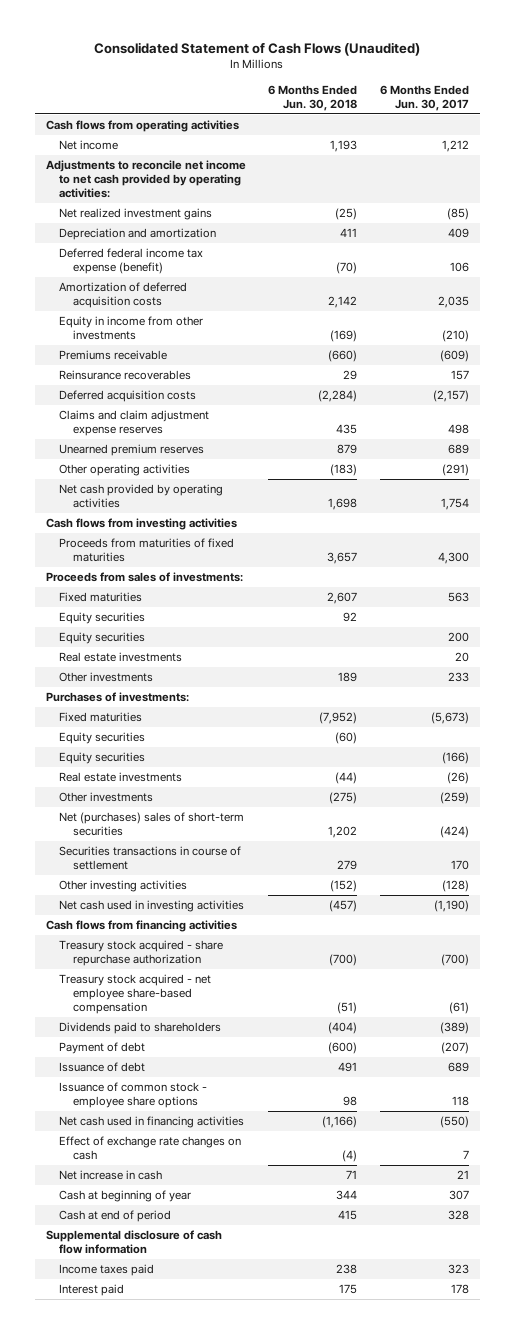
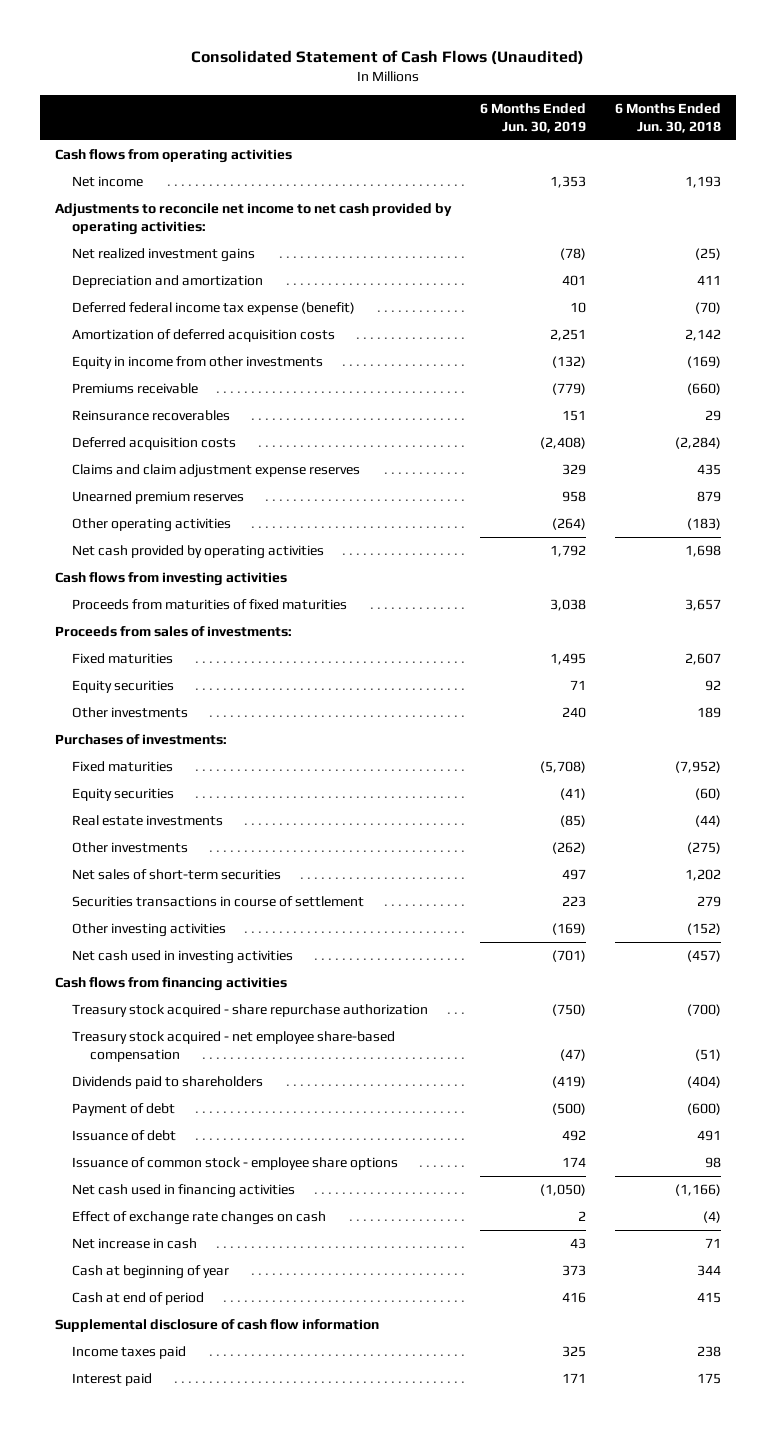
[379,84,469,111] 6 Months Ended Jun. 30, 2017 -> none
none -> [479,103,586,133] 6 Months Ended Jun. 30, 2019
[59,632,146,645] Equity securities -> none
[59,652,183,663] Real estate investments -> none
[59,752,146,765] Equity securities -> none
[59,812,245,836] Net (purchases) sales of short-term securities -> [72,869,282,881] Net sales of short-term securities

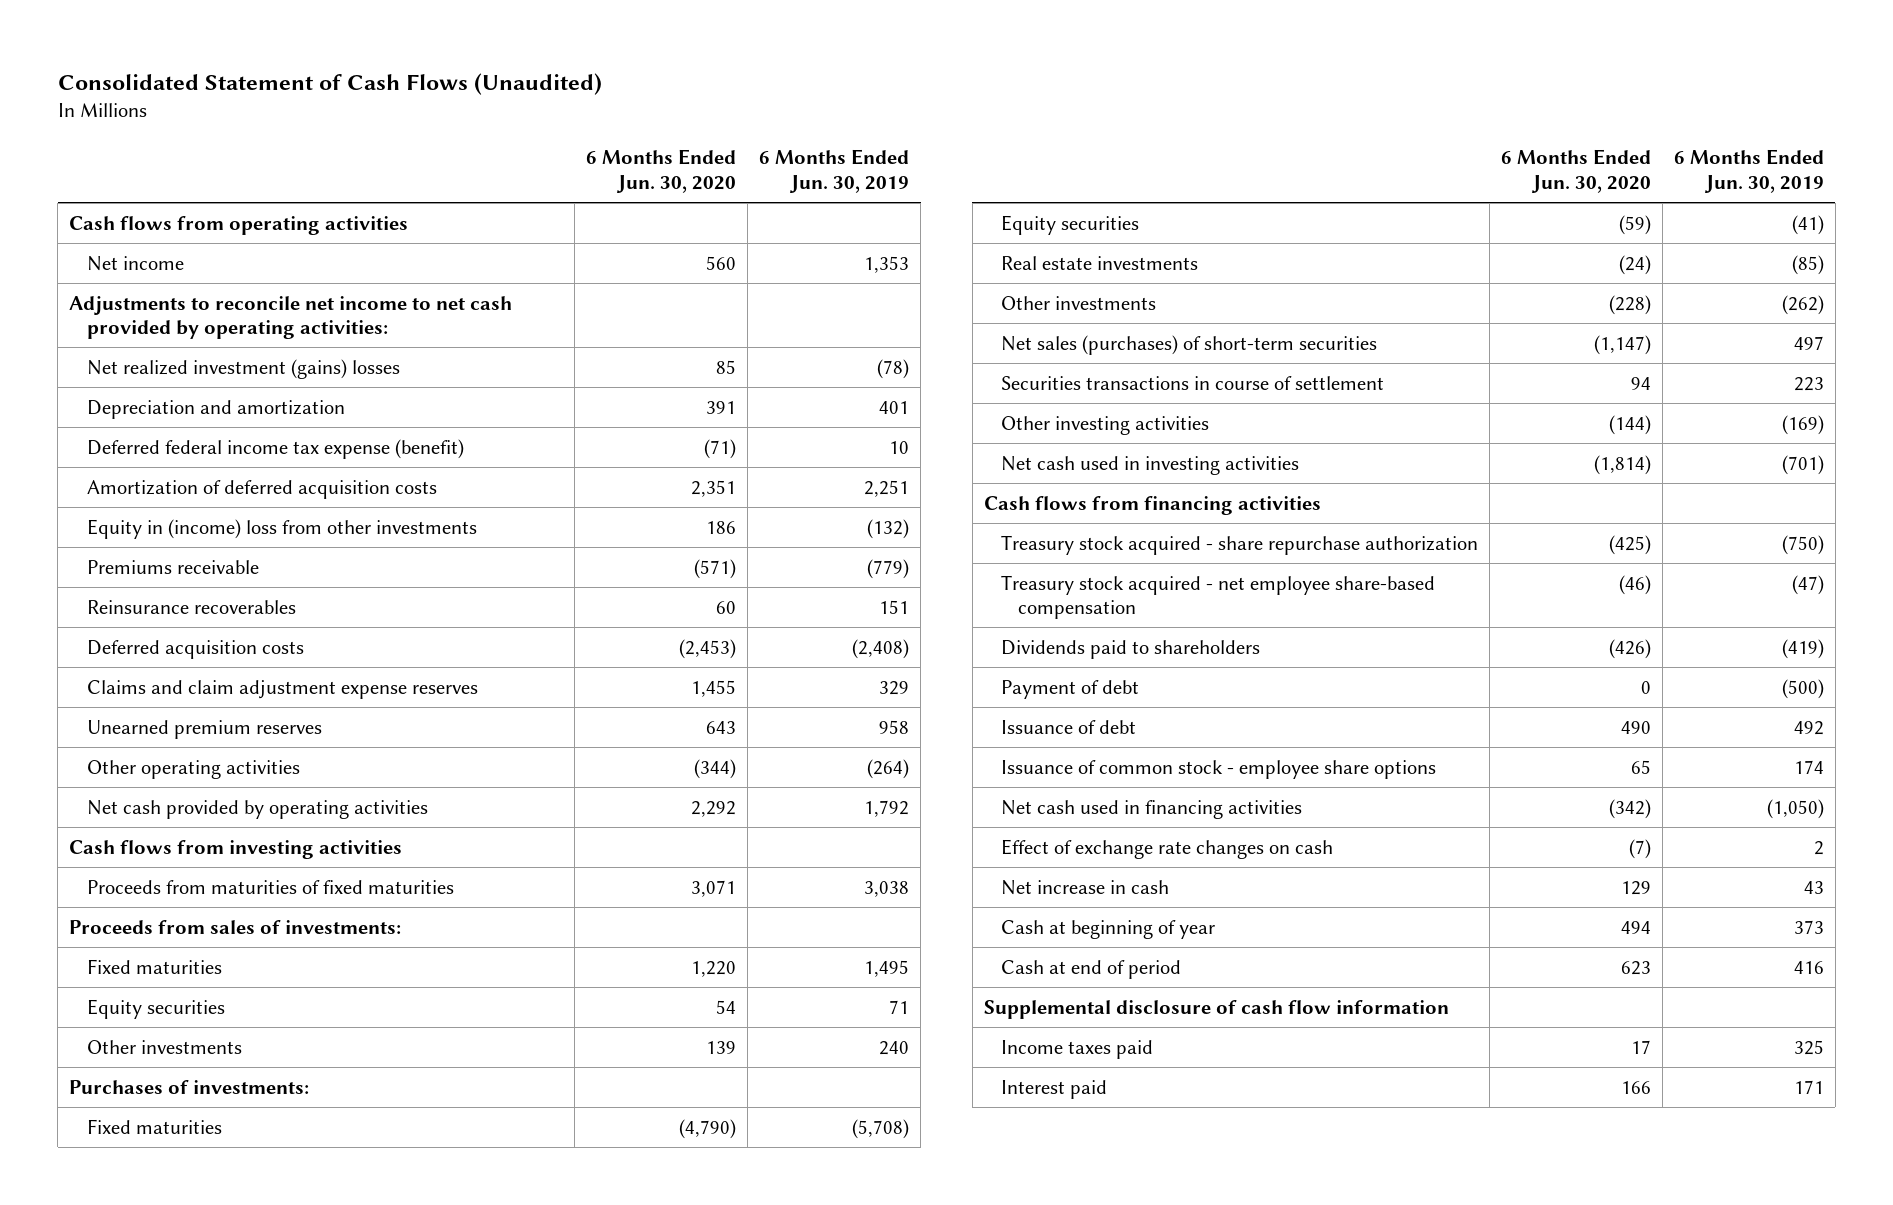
[614,103,721,133] 6 Months Ended Jun. 30, 2018 -> none
none -> [586,149,737,193] 6 Months Ended Jun. 30, 2020
[72,248,256,263] Net realized investment gains -> [86,358,400,379] Net realized investment (gains) losses
[72,356,324,370] Equity in income from other investments -> [86,518,477,539] Equity in (income) loss from other investments
[72,869,282,881] Net sales of short-term securities -> [1000,334,1377,355] Net sales (purchases) of short-term securities

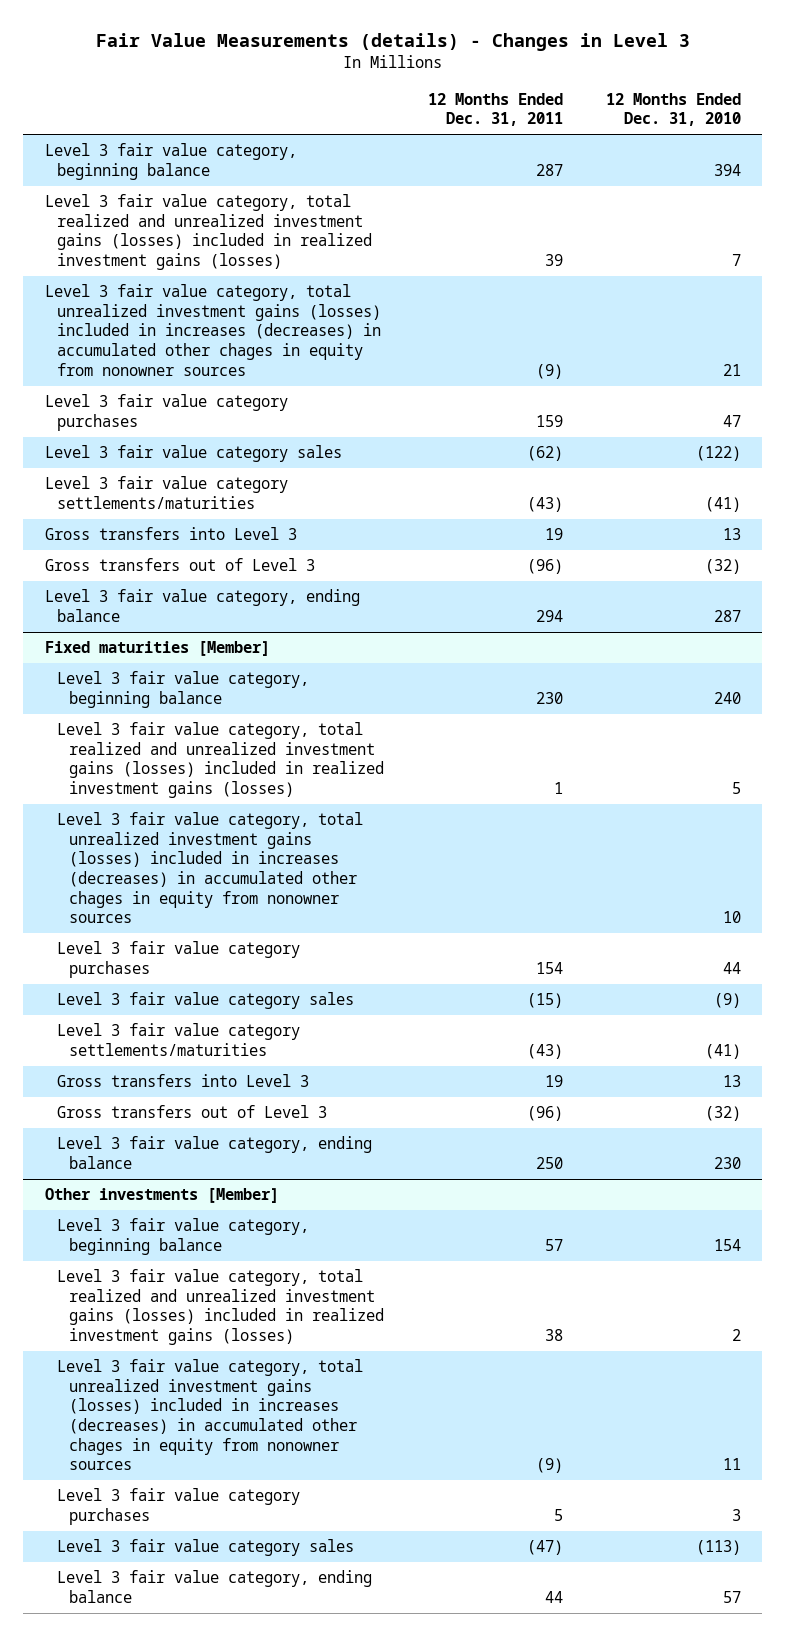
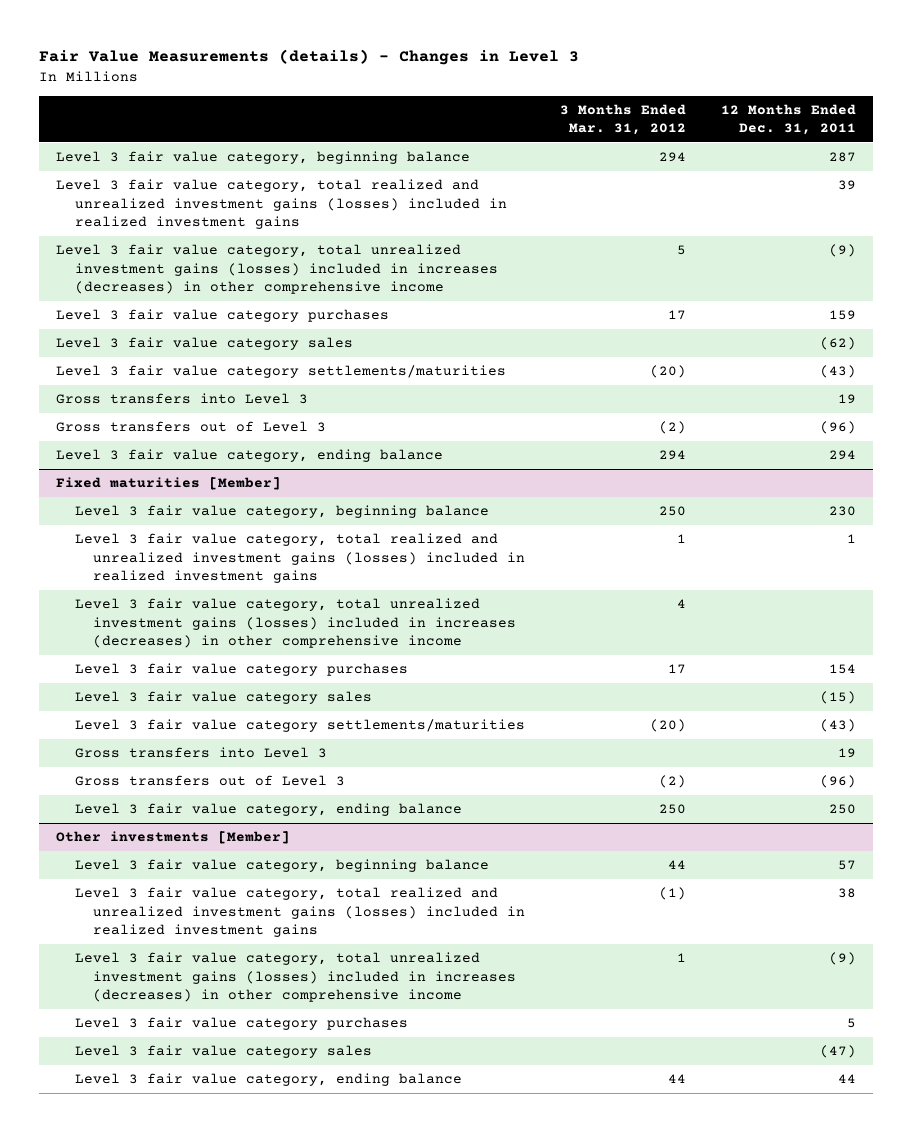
[605,92,741,127] 12 Months Ended Dec. 31, 2010 -> none
none -> [559,103,686,136] 3 Months Ended Mar. 31, 2012
[44,194,372,270] Level 3 fair value category, total realized and unrealized investment gains (losses) included in realized investment gains (losses) -> [56,179,507,230] Level 3 fair value category, total realized and unrealized investment gains (losses) included in realized investment gains
[44,284,381,376] Level 3 fair value category, total unrealized investment gains (losses) included in increases (decreases) in accumulated other chages in equity from nonowner sources -> [56,244,498,295] Level 3 fair value category, total unrealized investment gains (losses) included in increases (decreases) in other comprehensive income
[56,722,385,798] Level 3 fair value category, total realized and unrealized investment gains (losses) included in realized investment gains (losses) -> [74,533,526,584] Level 3 fair value category, total realized and unrealized investment gains (losses) included in realized investment gains
[56,812,363,924] Level 3 fair value category, total unrealized investment gains (losses) included in increases (decreases) in accumulated other chages in equity from nonowner sources -> [74,598,517,649] Level 3 fair value category, total unrealized investment gains (losses) included in increases (decreases) in other comprehensive income
[56,1269,385,1345] Level 3 fair value category, total realized and unrealized investment gains (losses) included in realized investment gains (losses) -> [74,887,526,938] Level 3 fair value category, total realized and unrealized investment gains (losses) included in realized investment gains
[56,1359,363,1471] Level 3 fair value category, total unrealized investment gains (losses) included in increases (decreases) in accumulated other chages in equity from nonowner sources -> [74,952,517,1003] Level 3 fair value category, total unrealized investment gains (losses) included in increases (decreases) in other comprehensive income

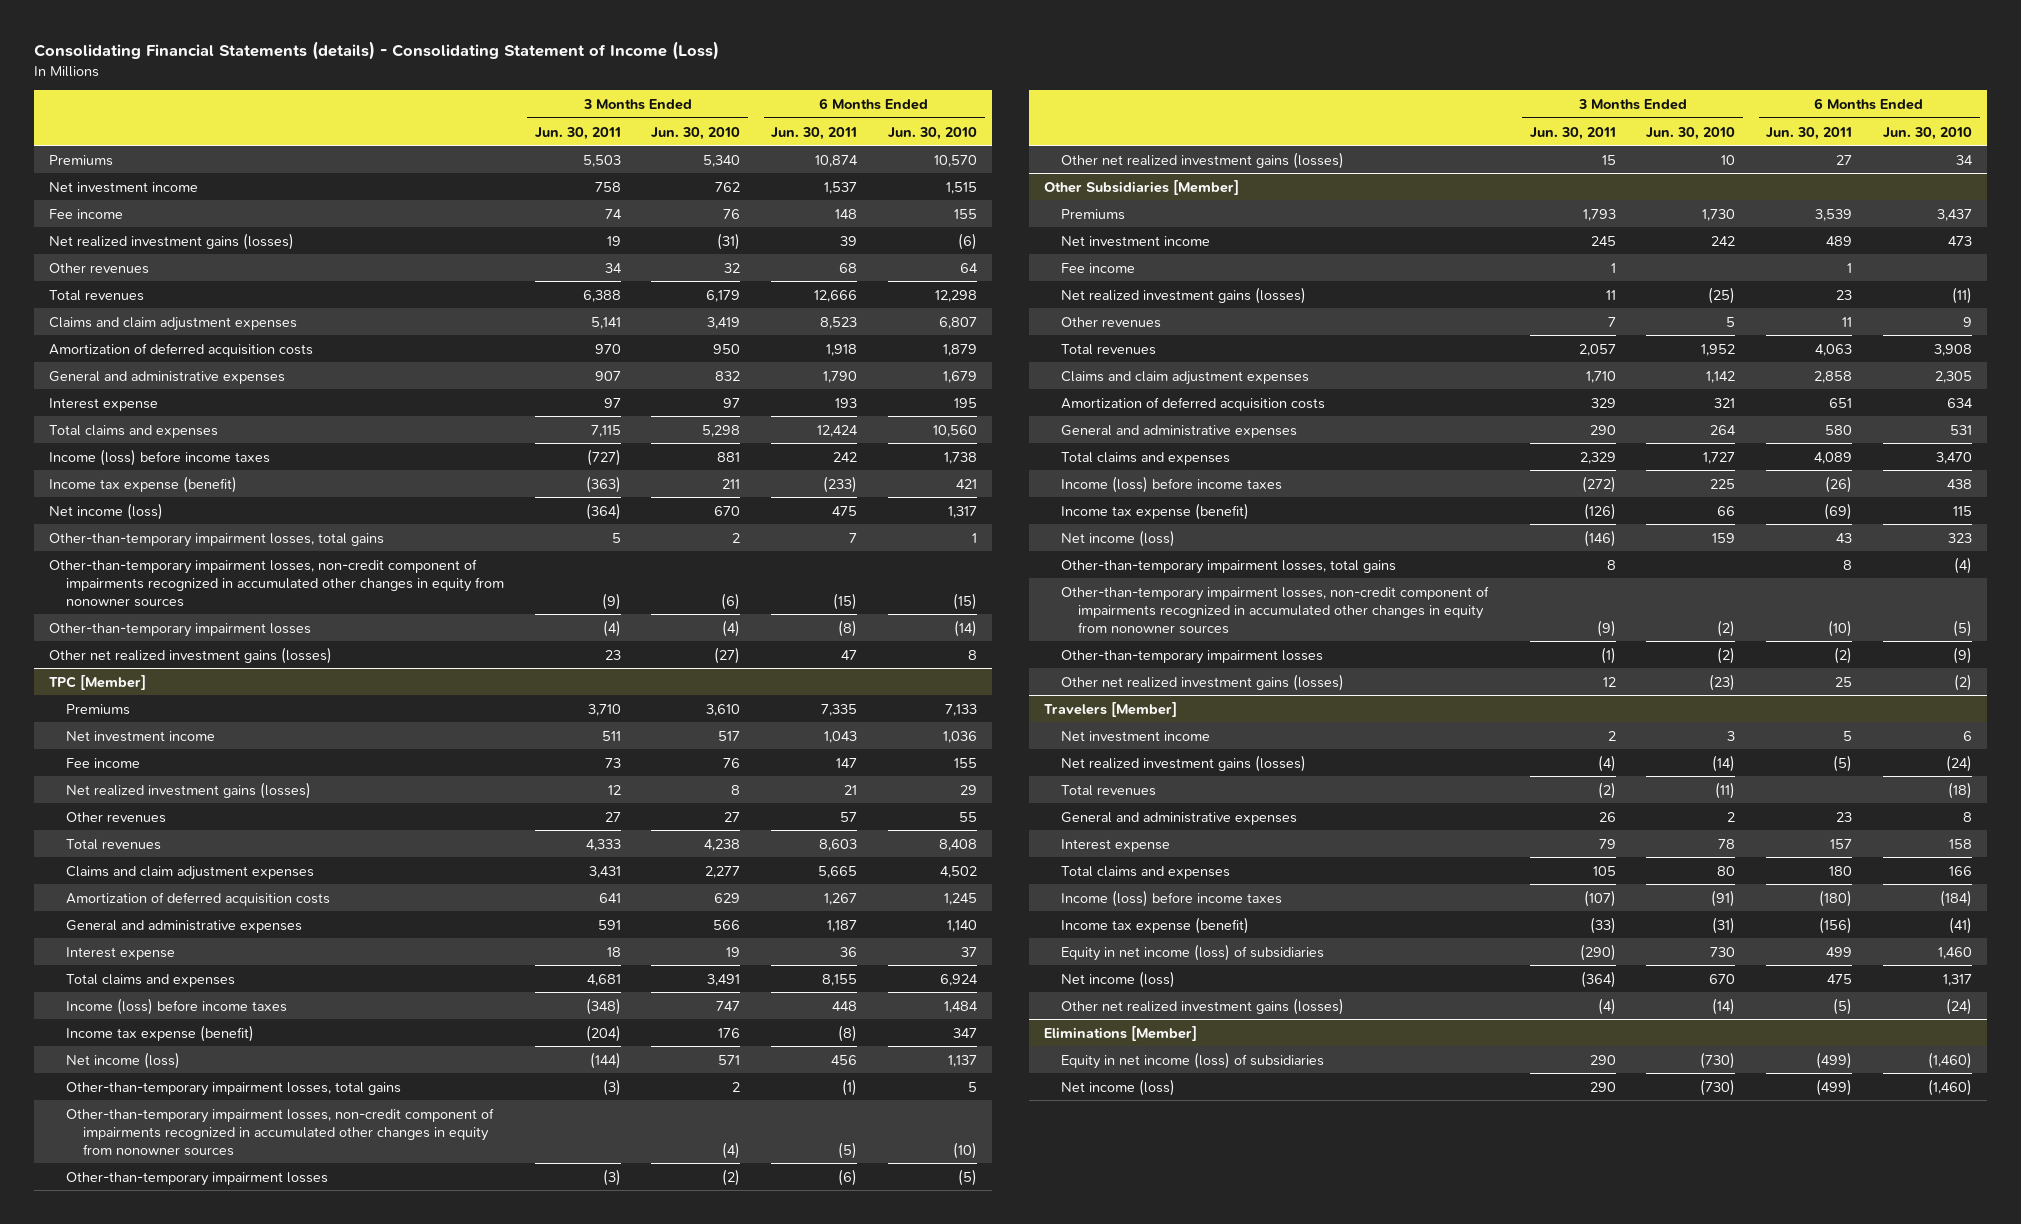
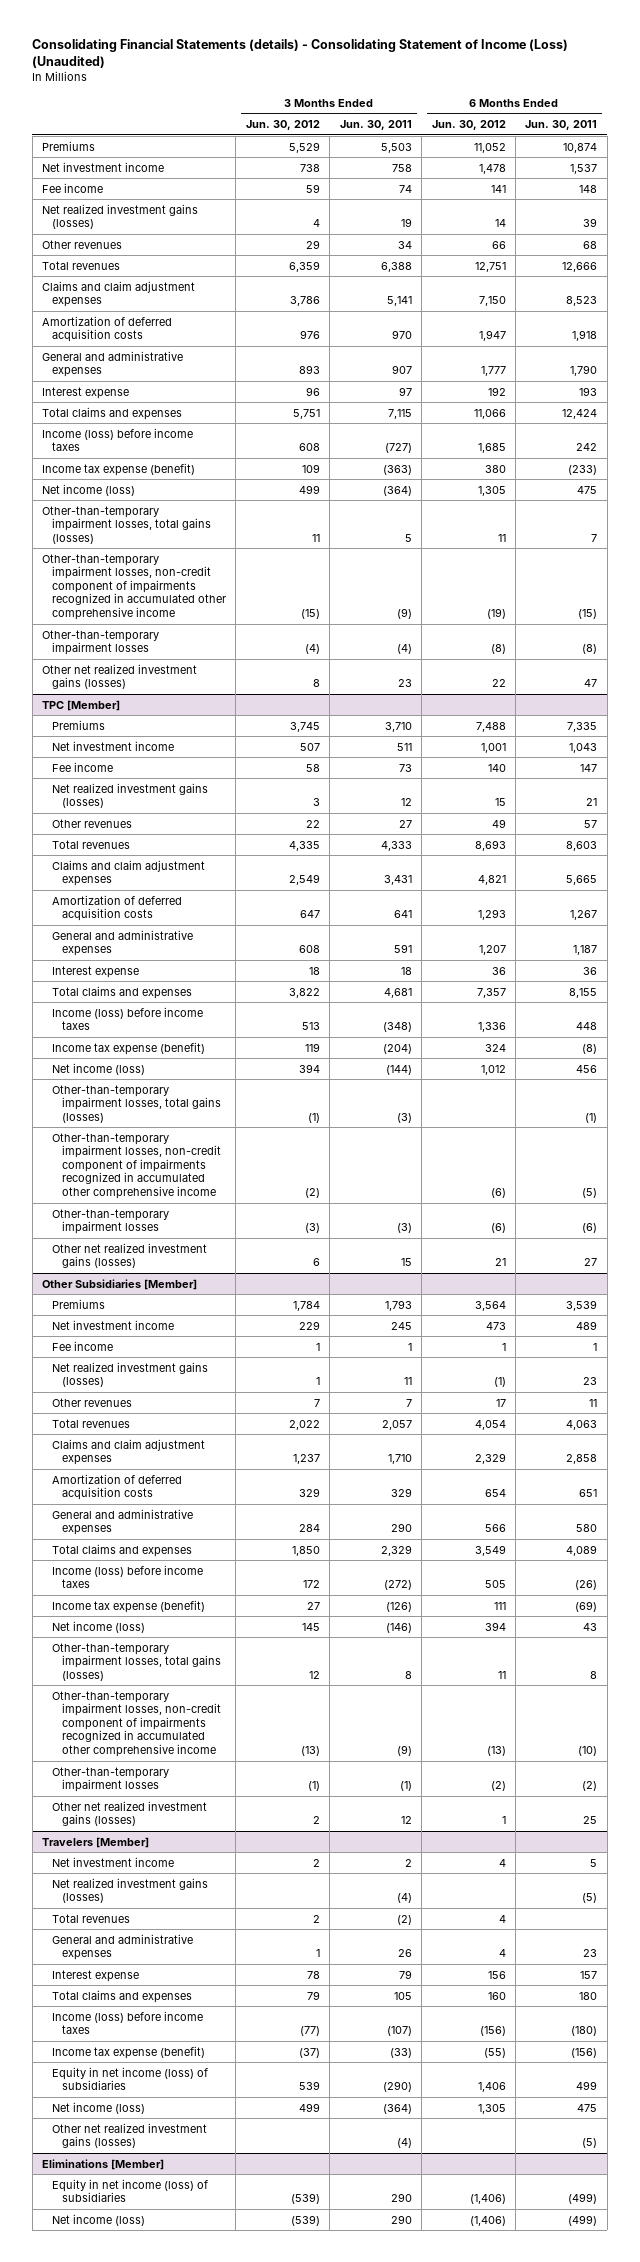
[33,41,719,61] Consolidating Financial Statements (details) - Consolidating Statement of Income (Loss) -> [32,39,569,69] Consolidating Financial Statements (details) - Consolidating Statement of Income (Loss) (Unaudited)
[651,126,741,140] Jun. 30, 2010 -> none
[888,126,978,140] Jun. 30, 2010 -> none
none -> [245,119,320,130] Jun. 30, 2012
none -> [431,119,506,130] Jun. 30, 2012
[49,532,385,547] Other-than-temporary impairment losses, total gains -> [42,505,211,544] Other-than-temporary impairment losses, total gains (losses)
[49,558,504,607] Other-than-temporary impairment losses, non-credit component of impairments recognized in accumulated other changes in equity from nonowner sources -> [42,553,226,621] Other-than-temporary impairment losses, non-credit component of impairments recognized in accumulated other comprehensive income
[65,1081,401,1096] Other-than-temporary impairment losses, total gains -> [51,1084,221,1123] Other-than-temporary impairment losses, total gains (losses)
[65,1107,494,1156] Other-than-temporary impairment losses, non-credit component of impairments recognized in accumulated other changes in equity from nonowner sources -> [51,1132,221,1200] Other-than-temporary impairment losses, non-credit component of impairments recognized in accumulated other comprehensive income
[1060,559,1396,574] Other-than-temporary impairment losses, total gains -> [51,1642,221,1681] Other-than-temporary impairment losses, total gains (losses)
[1060,585,1489,634] Other-than-temporary impairment losses, non-credit component of impairments recognized in accumulated other changes in equity from nonowner sources -> [51,1690,221,1758] Other-than-temporary impairment losses, non-credit component of impairments recognized in accumulated other comprehensive income

